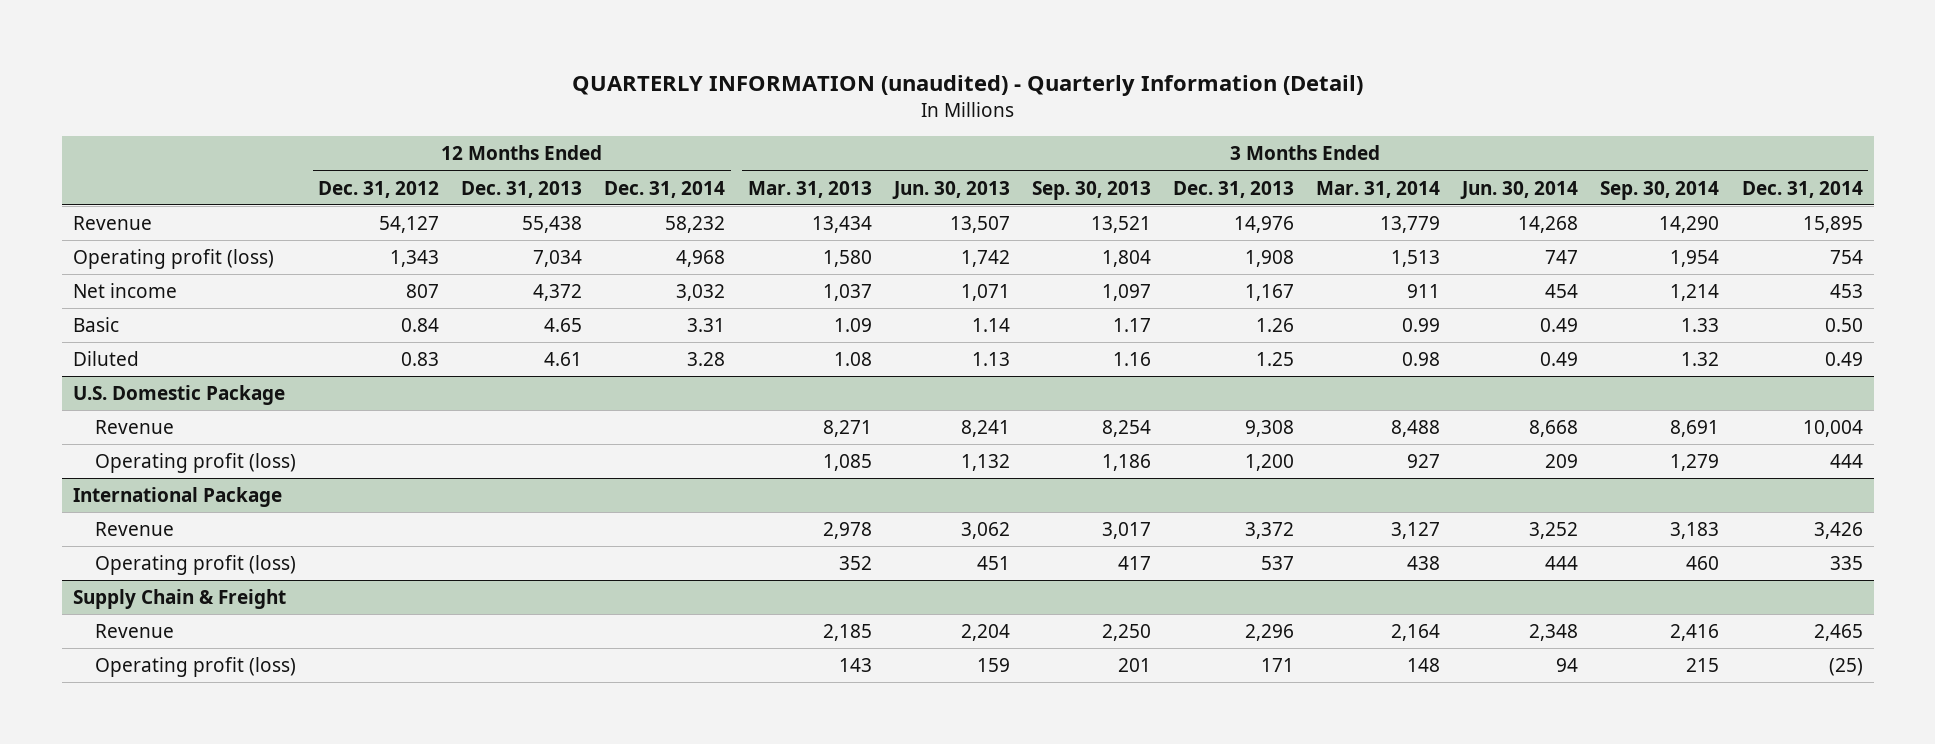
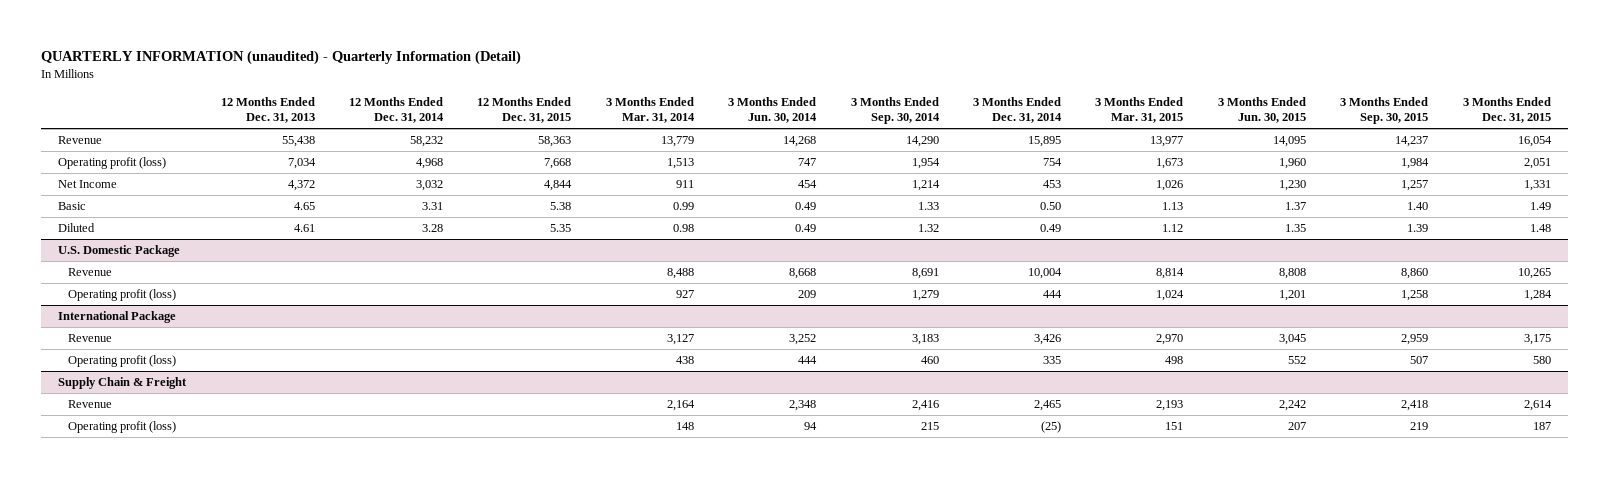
[318,180,440,198] Dec. 31, 2012 -> none
[747,180,872,198] Mar. 31, 2013 -> none
[891,180,1010,199] Jun. 30, 2013 -> none
[1031,180,1151,200] Sep. 30, 2013 -> none
[1172,180,1294,198] Dec. 31, 2013 -> none
none -> [477,96,572,124] 12 Months Ended Dec. 31, 2015
none -> [1095,96,1184,124] 3 Months Ended Mar. 31, 2015
none -> [1217,96,1306,124] 3 Months Ended Jun. 30, 2015
none -> [1340,96,1429,125] 3 Months Ended Sep. 30, 2015
none -> [1462,96,1551,124] 3 Months Ended Dec. 31, 2015
[72,282,177,298] Net income -> [58,180,118,189] Net Income

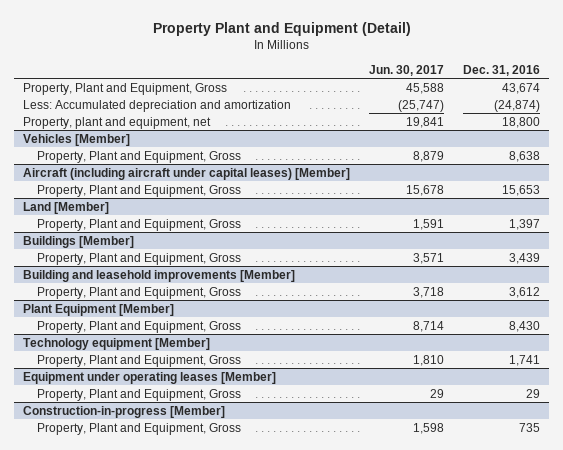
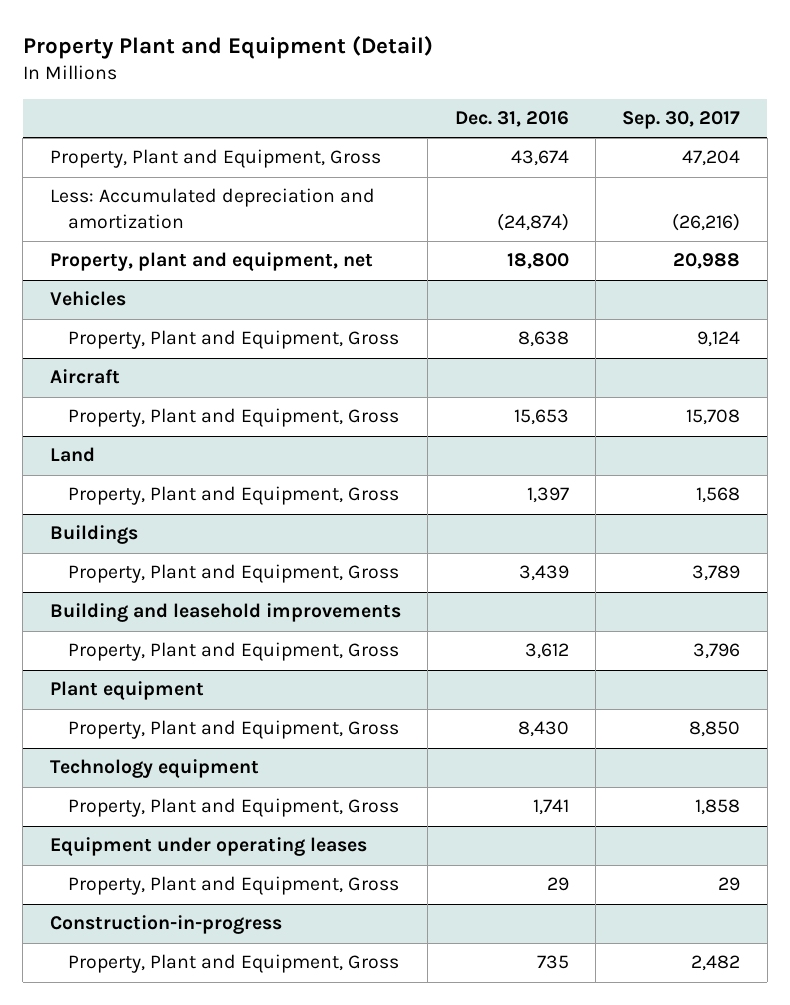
[369,64,445,76] Jun. 30, 2017 -> none
none -> [622,110,741,129] Sep. 30, 2017
[23,133,131,146] Vehicles [Member] -> [49,291,126,307] Vehicles
[23,167,351,180] Aircraft (including aircraft under capital leases) [Member] -> [49,369,120,385] Aircraft
[23,201,110,214] Land [Member] -> [49,447,95,463] Land
[23,235,135,248] Buildings [Member] -> [49,525,138,545] Buildings
[23,269,296,282] Building and leasehold improvements [Member] -> [49,603,401,623] Building and leasehold improvements
[23,303,175,316] Plant Equipment [Member] -> [49,681,204,701] Plant equipment
[23,337,211,350] Technology equipment [Member] -> [49,759,259,779] Technology equipment
[23,371,277,384] Equipment under operating leases [Member] -> [49,837,367,857] Equipment under operating leases
[23,405,226,418] Construction-in-progress [Member] -> [49,915,282,935] Construction-in-progress

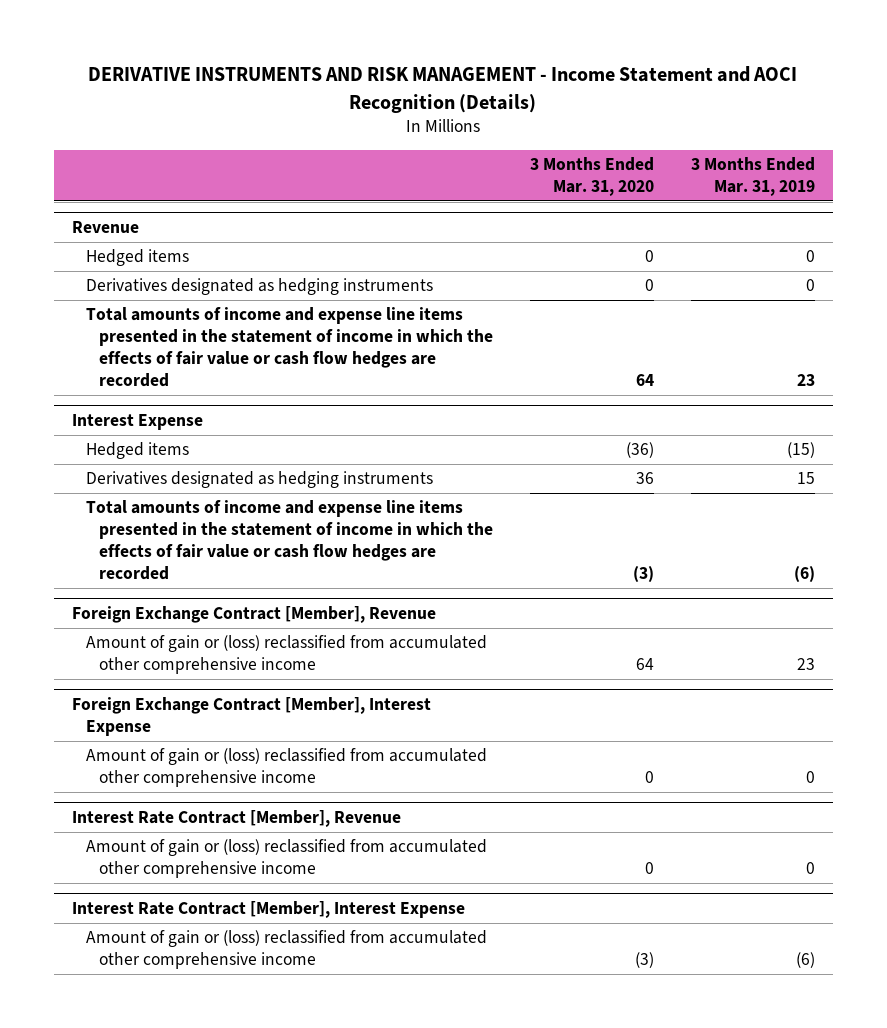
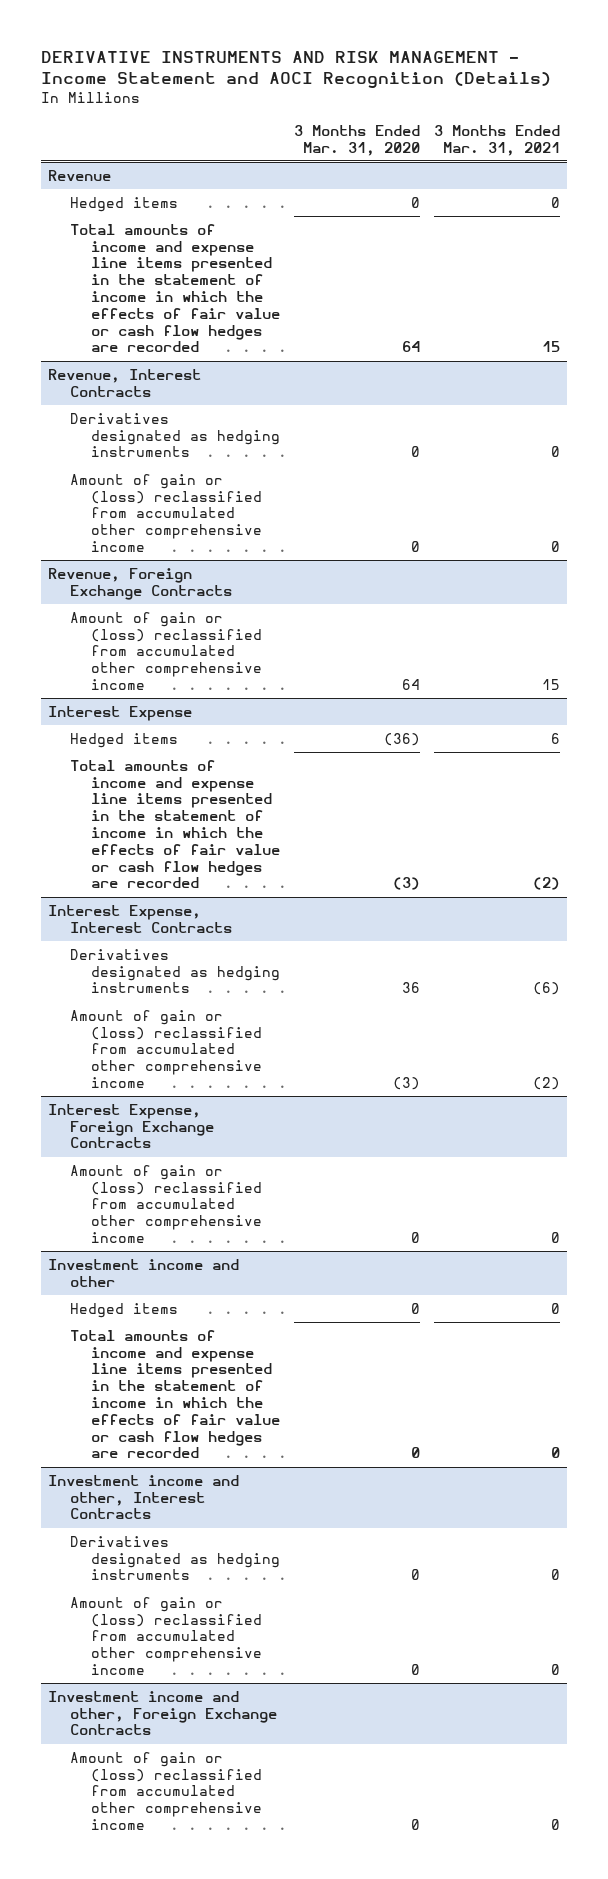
[690,157,815,197] 3 Months Ended Mar. 31, 2019 -> none
none -> [434,124,561,156] 3 Months Ended Mar. 31, 2021
[85,278,433,296] Derivatives designated as hedging instruments -> none
none -> [48,368,202,397] Revenue, Interest Contracts
none -> [69,412,281,458] Derivatives designated as hedging instruments
none -> [69,473,263,553] Amount of gain or (loss) reclassified from accumulated other comprehensive income
none -> [48,567,232,600] Revenue, Foreign Exchange Contracts
none -> [69,611,263,691] Amount of gain or (loss) reclassified from accumulated other comprehensive income
[85,471,433,489] Derivatives designated as hedging instruments -> none
[72,606,437,624] Foreign Exchange Contract [Member], Revenue -> none
none -> [48,904,232,933] Interest Expense, Interest Contracts
none -> [69,948,281,994] Derivatives designated as hedging instruments
[635,658,654,671] 64 -> [393,1077,421,1091] (3)
[72,697,432,737] Foreign Exchange Contract [Member], Interest Expense -> [48,1103,214,1149] Interest Expense, Foreign Exchange Contracts
[72,810,402,828] Interest Rate Contract [Member], Revenue -> none
none -> [48,1258,240,1287] Investment income and other
none -> [69,1302,178,1318] Hedged items
none -> [69,1329,281,1459] Total amounts of income and expense line items presented in the statement of income in which the effects of fair value or cash flow hedges are recorded
none -> [48,1474,240,1520] Investment income and other, Interest Contracts
none -> [69,1535,281,1581] Derivatives designated as hedging instruments
[72,901,466,919] Interest Rate Contract [Member], Interest Expense -> none
none -> [48,1690,277,1736] Investment income and other, Foreign Exchange Contracts
[634,952,654,969] (3) -> [411,1819,421,1831] 0

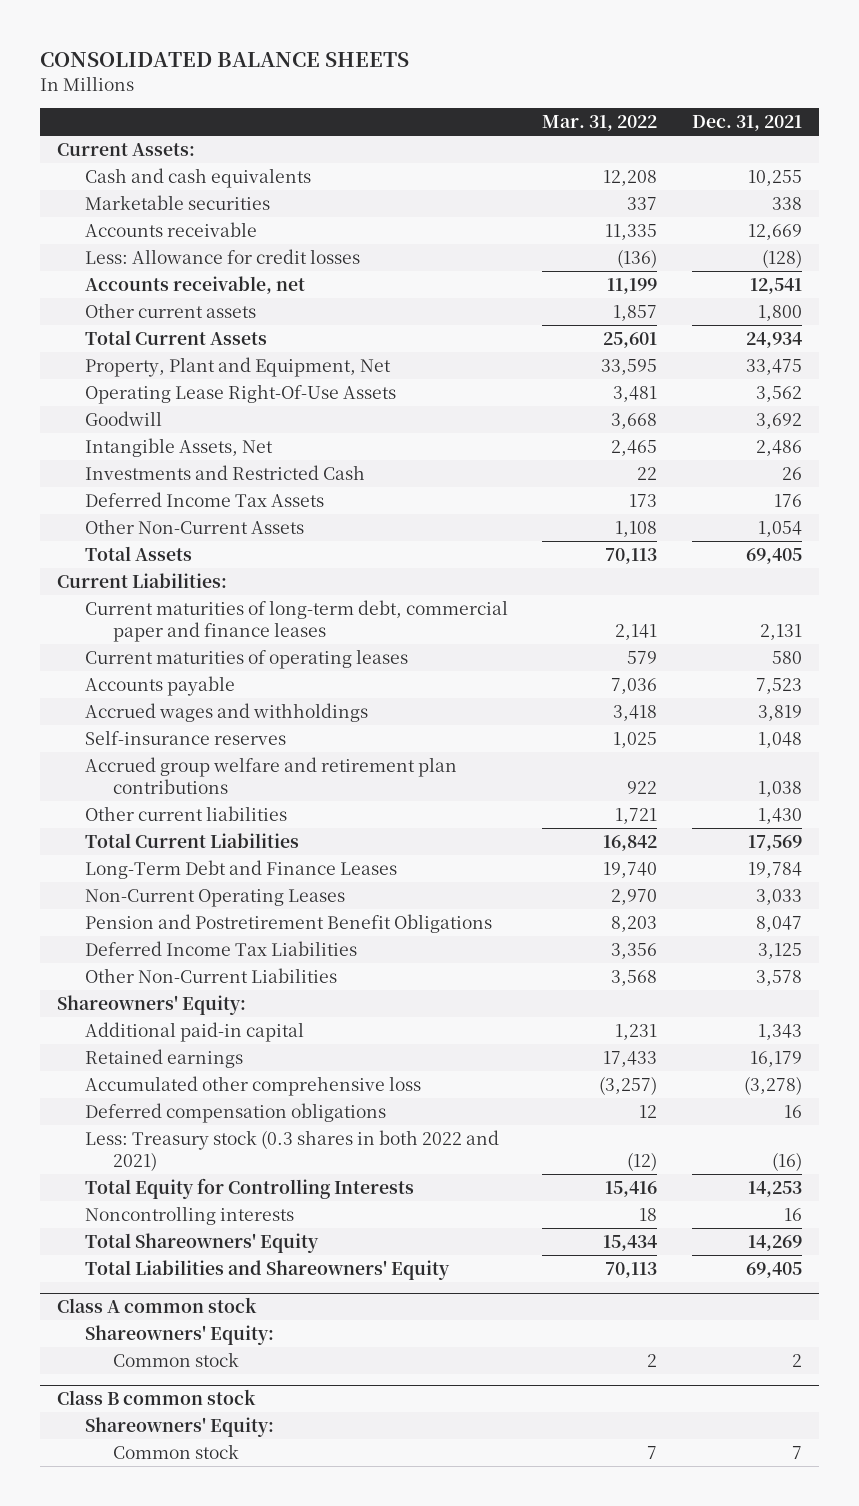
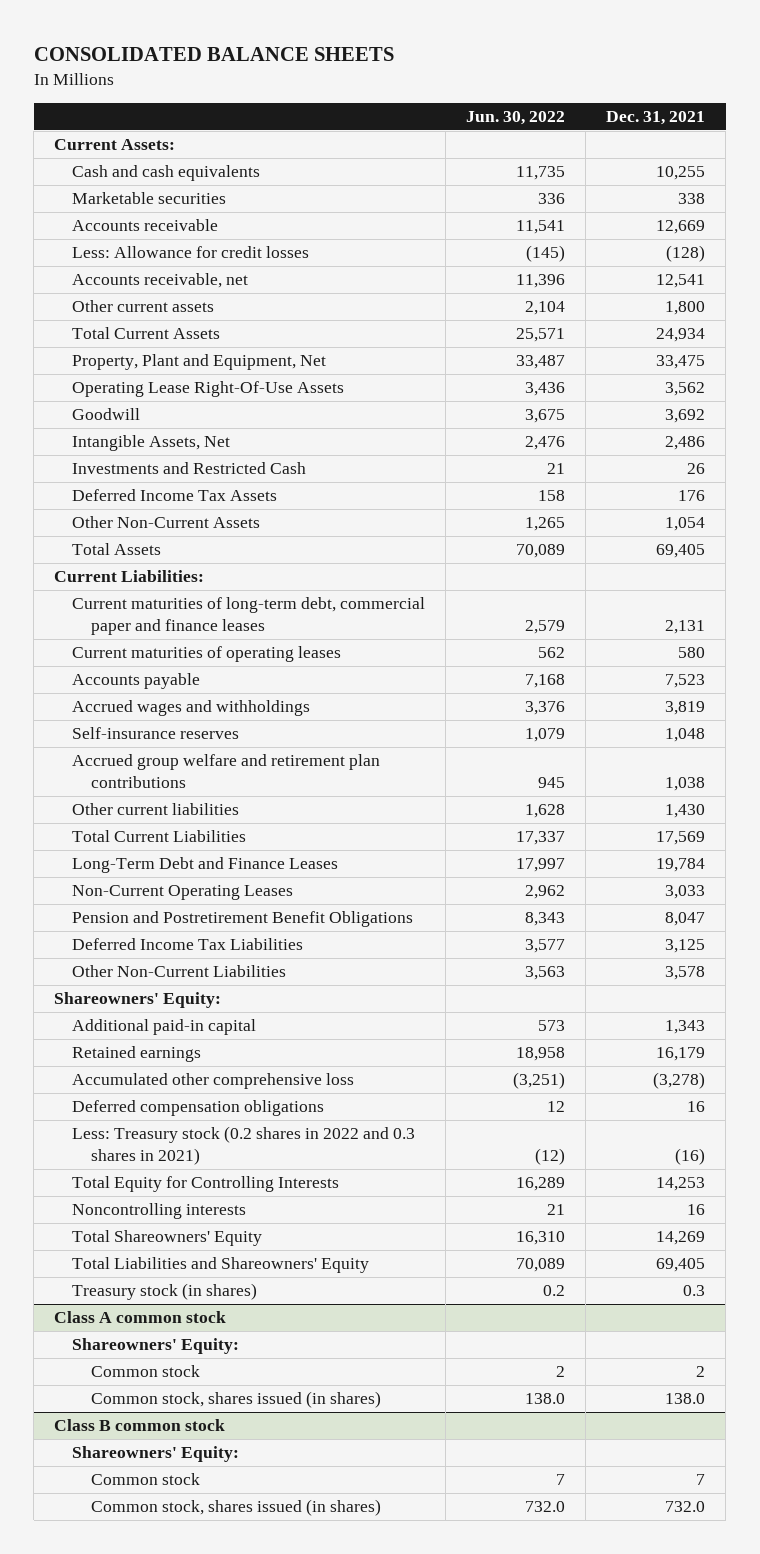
[542,115,658,132] Mar. 31, 2022 -> none
none -> [466,111,566,126] Jun. 30, 2022
[84,1129,499,1171] Less: Treasury stock (0.3 shares in both 2022 and 2021) -> [72,1126,416,1166] Less: Treasury stock (0.2 shares in 2022 and 0.3 shares in 2021)
none -> [72,1283,258,1301] Treasury stock (in shares)
none -> [90,1391,381,1409] Common stock, shares issued (in shares)
none -> [90,1499,381,1517] Common stock, shares issued (in shares)

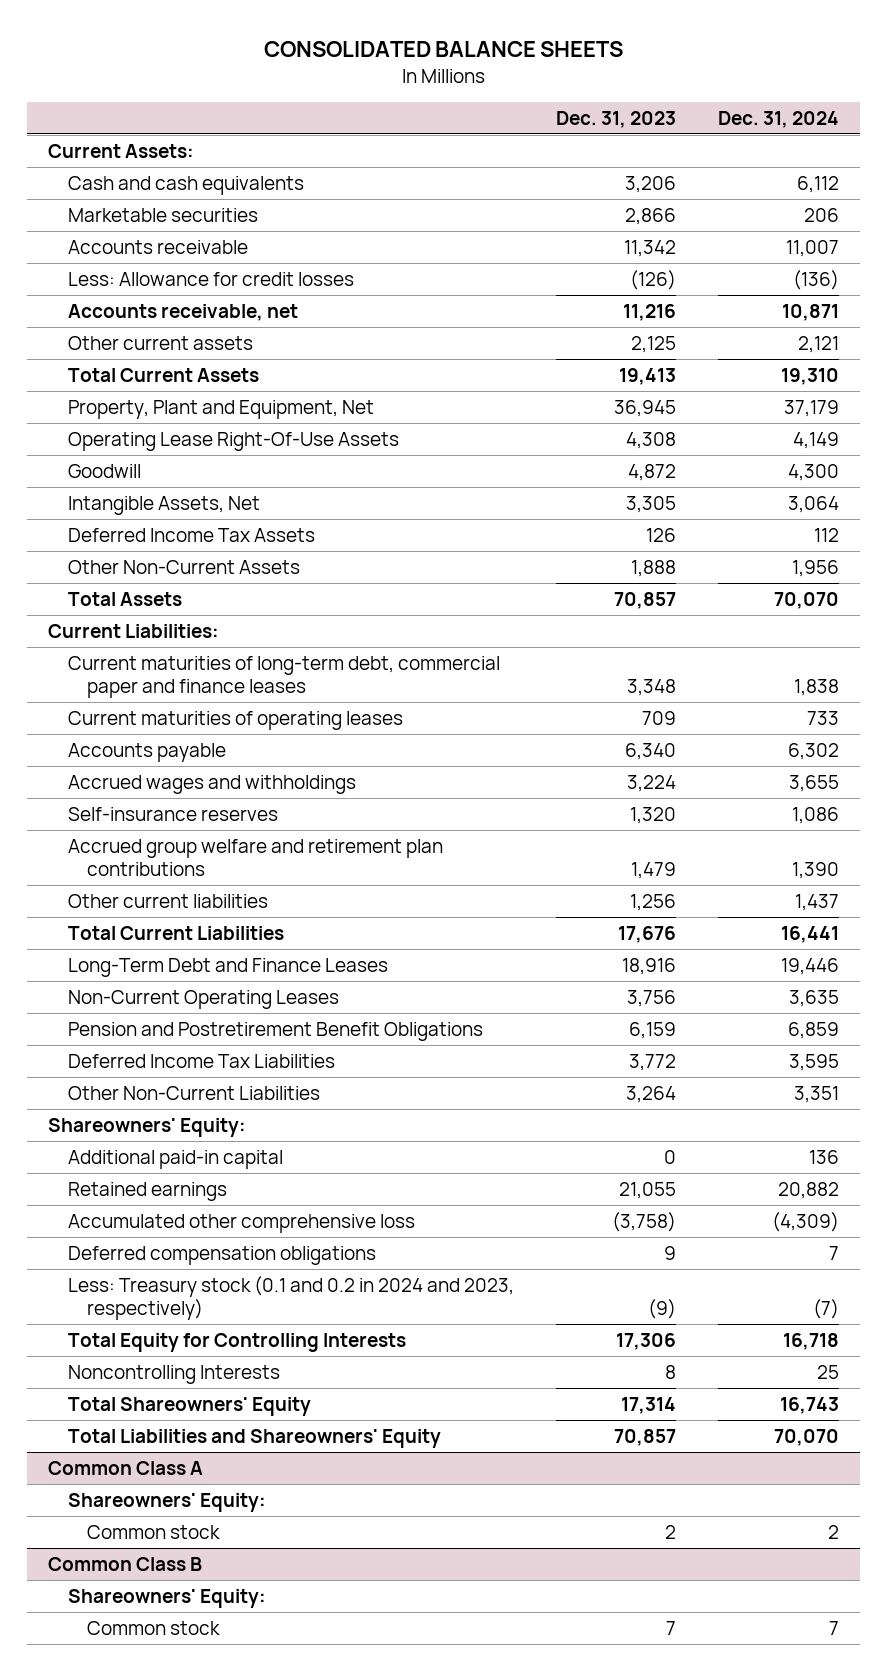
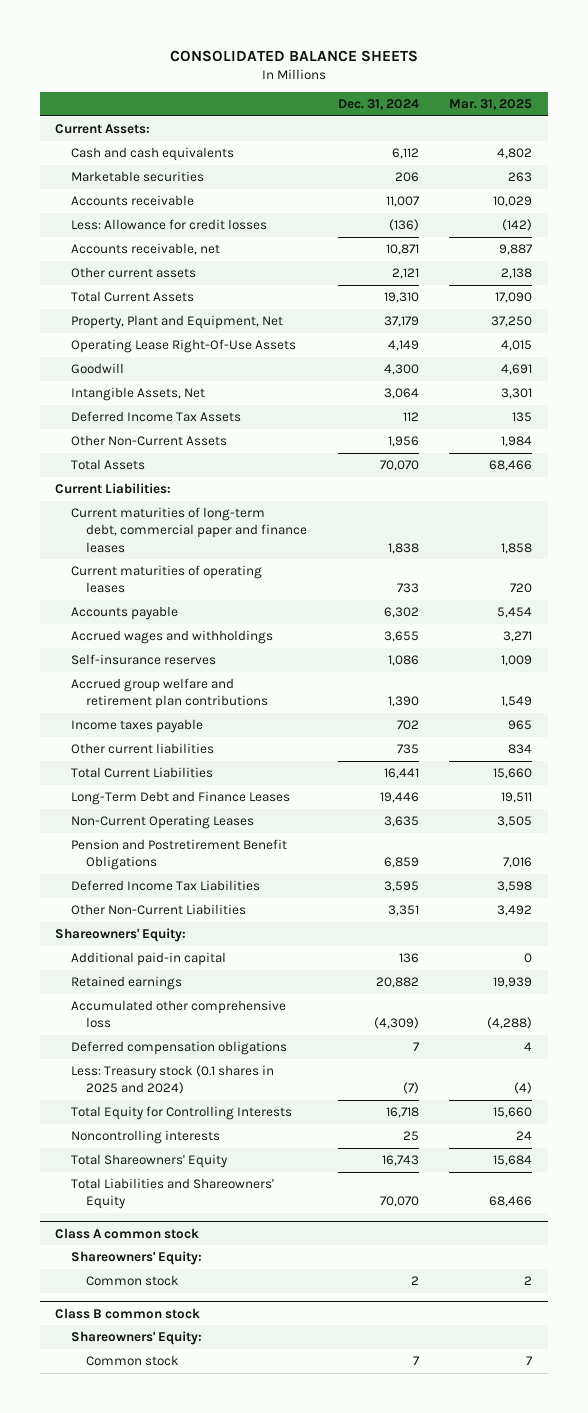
[555,110,676,128] Dec. 31, 2023 -> none
none -> [449,98,533,110] Mar. 31, 2025
none -> [70,718,203,733] Income taxes payable
[794,893,839,911] 1,437 -> [396,743,419,754] 735
[67,1275,514,1321] Less: Treasury stock (0.1 and 0.2 in 2024 and 2023, respectively) -> [70,1064,274,1095] Less: Treasury stock (0.1 shares in 2025 and 2024)
[67,1364,280,1384] Noncontrolling Interests -> [70,1129,220,1144] Noncontrolling interests
[48,1460,204,1475] Common Class A -> [55,1227,200,1239] Class A common stock
[48,1556,203,1571] Common Class B -> [55,1307,201,1319] Class B common stock

